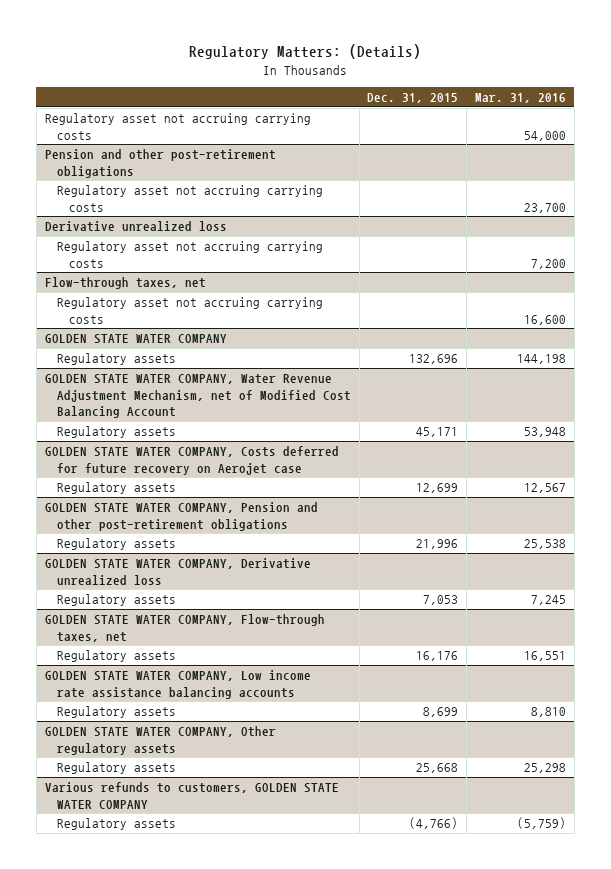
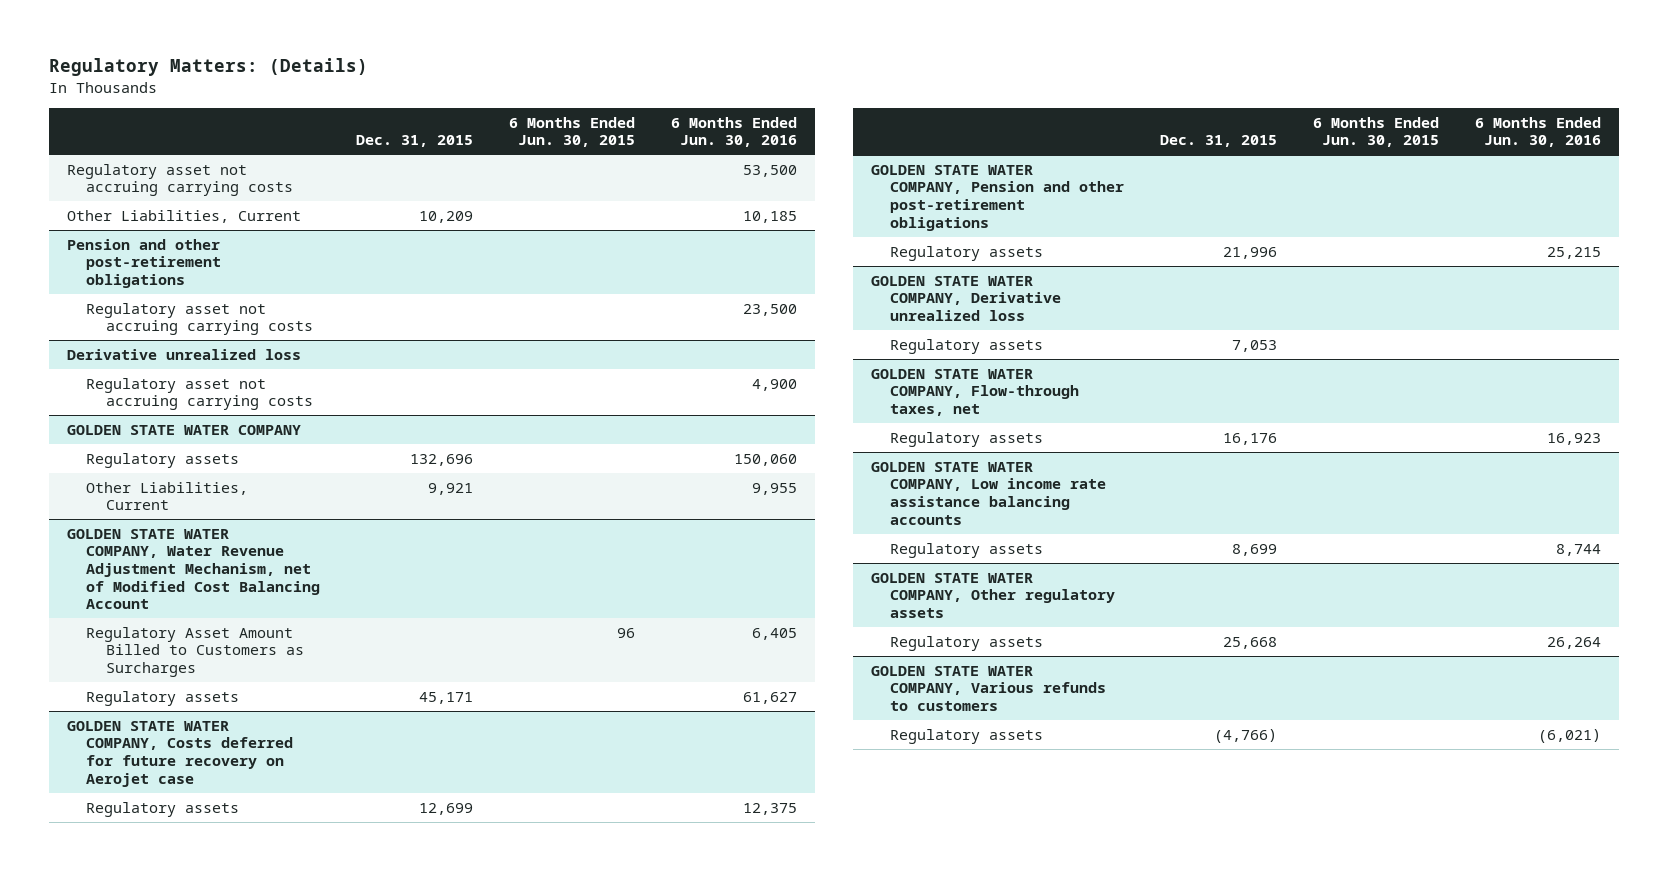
[474,92,566,103] Mar. 31, 2016 -> none
none -> [509,116,636,148] 6 Months Ended Jun. 30, 2015
none -> [671,116,798,148] 6 Months Ended Jun. 30, 2016
none -> [66,209,301,223] Other Liabilities, Current
[44,277,206,290] Flow-through taxes, net -> none
[56,297,323,324] Regulatory asset not accruing carrying costs -> none
none -> [86,481,249,511] Other Liabilities, Current
none -> [86,626,304,678] Regulatory Asset Amount Billed to Customers as Surcharges
[44,782,339,809] Various refunds to customers, GOLDEN STATE WATER COMPANY -> [870,665,1107,712] GOLDEN STATE WATER COMPANY, Various refunds to customers

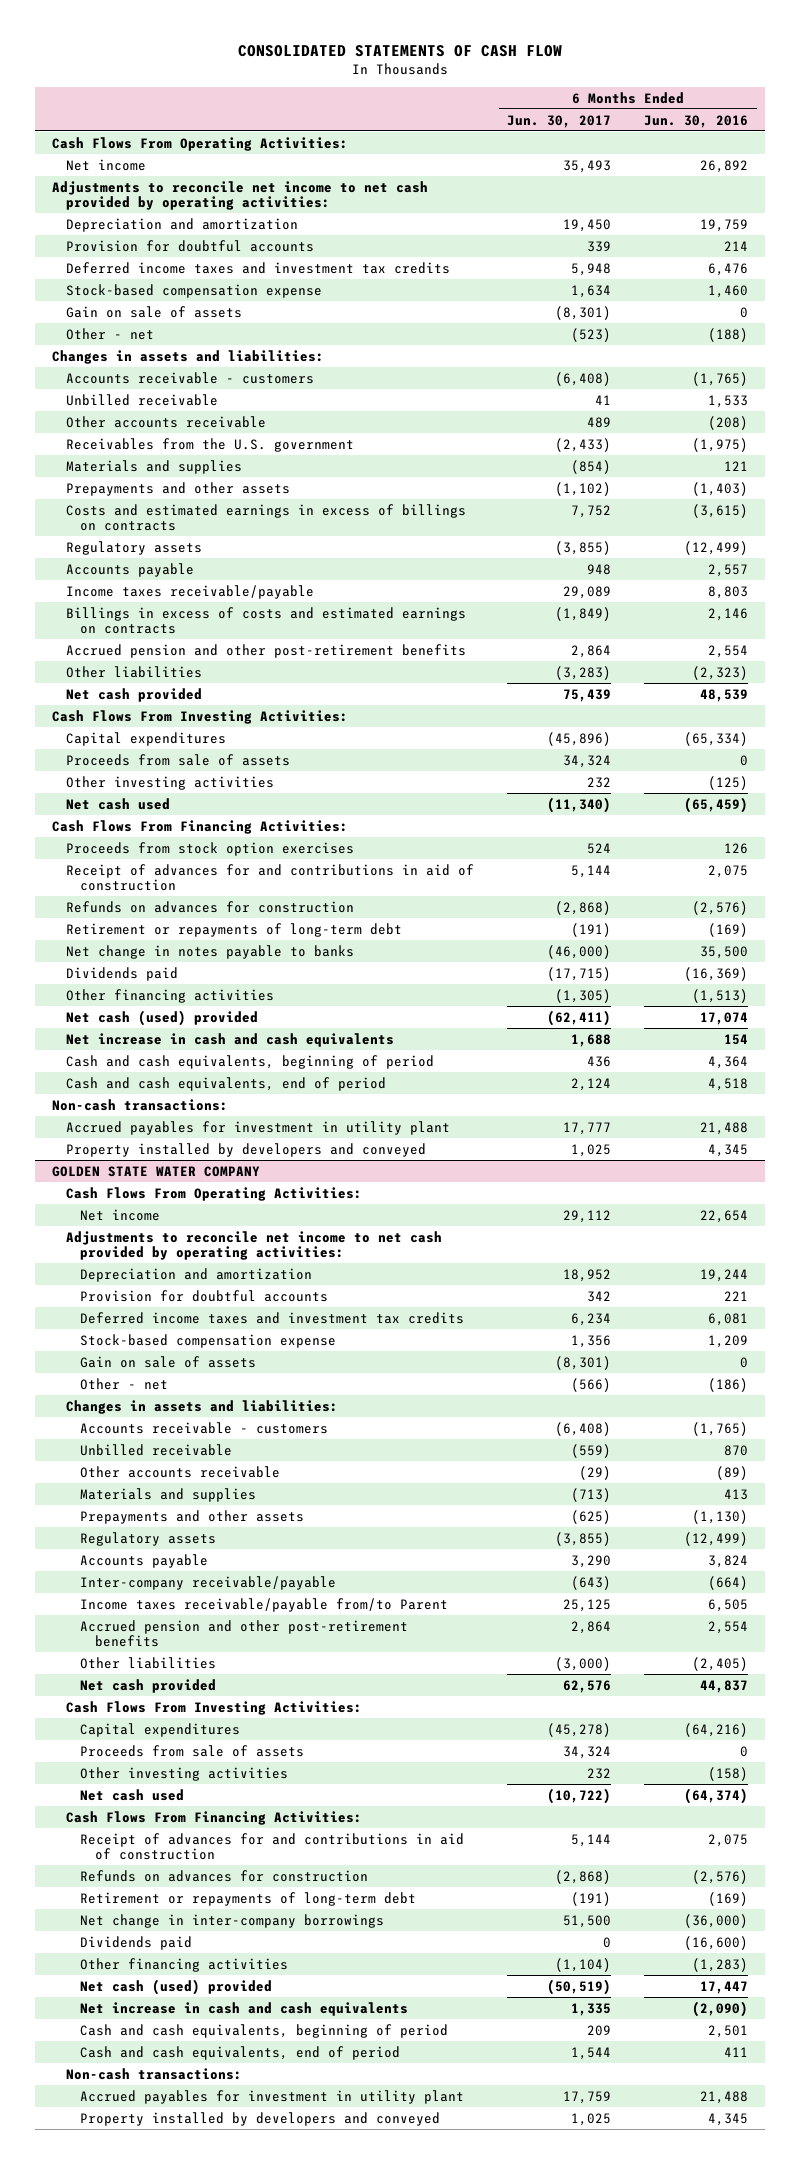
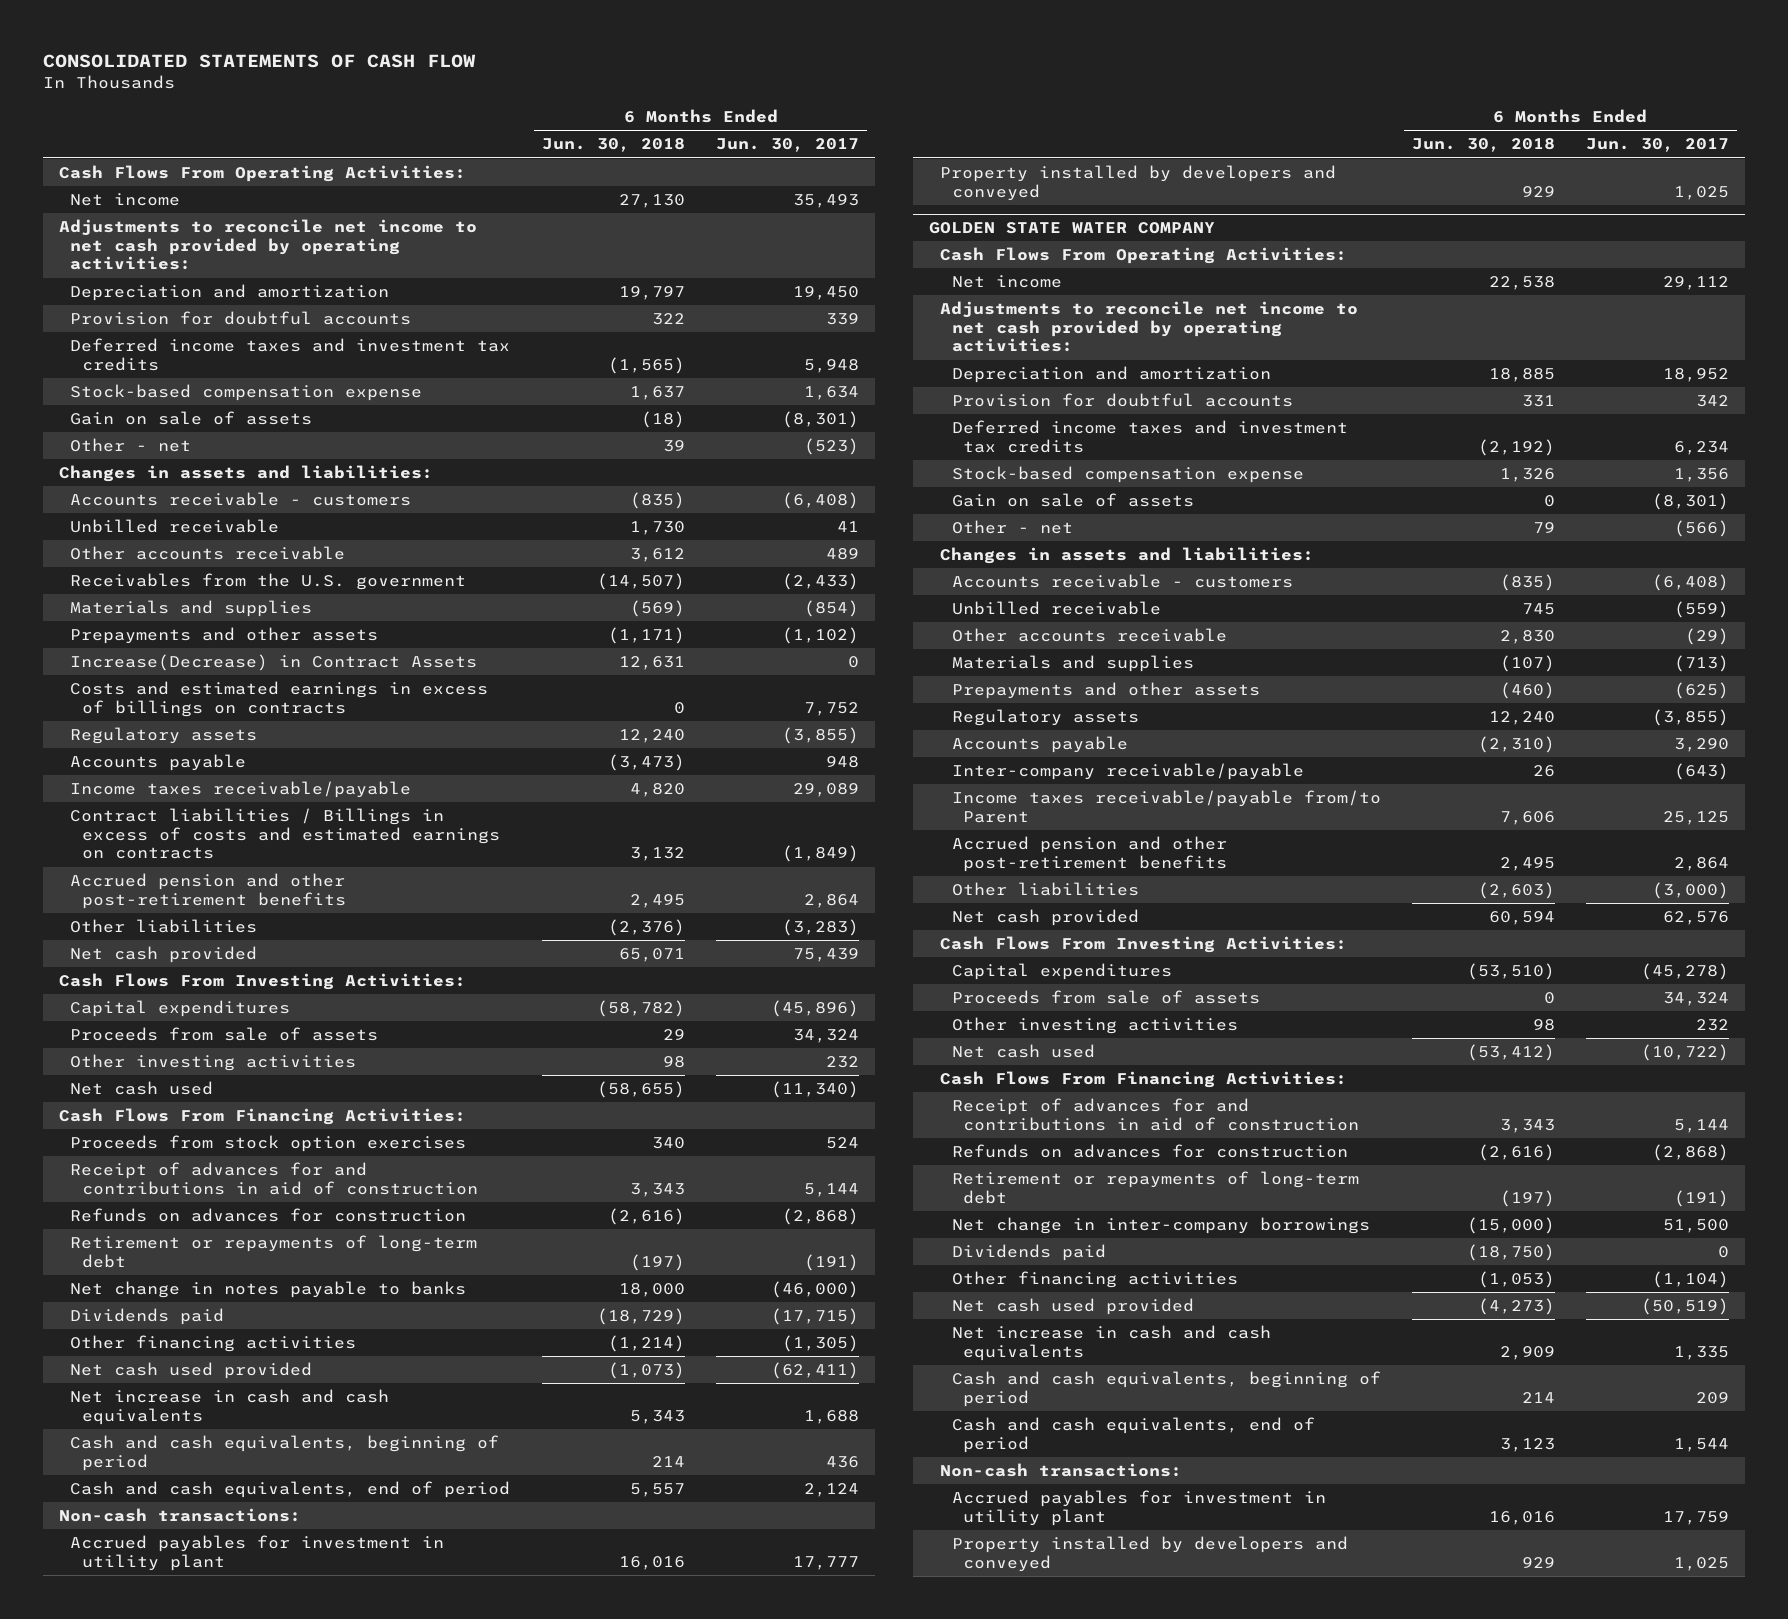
[644,114,749,128] Jun. 30, 2016 -> none
none -> [541,138,685,153] Jun. 30, 2018
none -> [70,653,478,671] Increase(Decrease) in Contract Assets
[65,606,466,635] Billings in excess of costs and estimated earnings on contracts -> [70,807,500,860] Contract liabilities / Billings in excess of costs and estimated earnings on contracts
[65,1009,258,1026] Net cash (used) provided -> [70,1361,313,1379] Net cash used provided
[80,1978,273,1995] Net cash (used) provided -> [951,1297,1194,1315] Net cash used provided

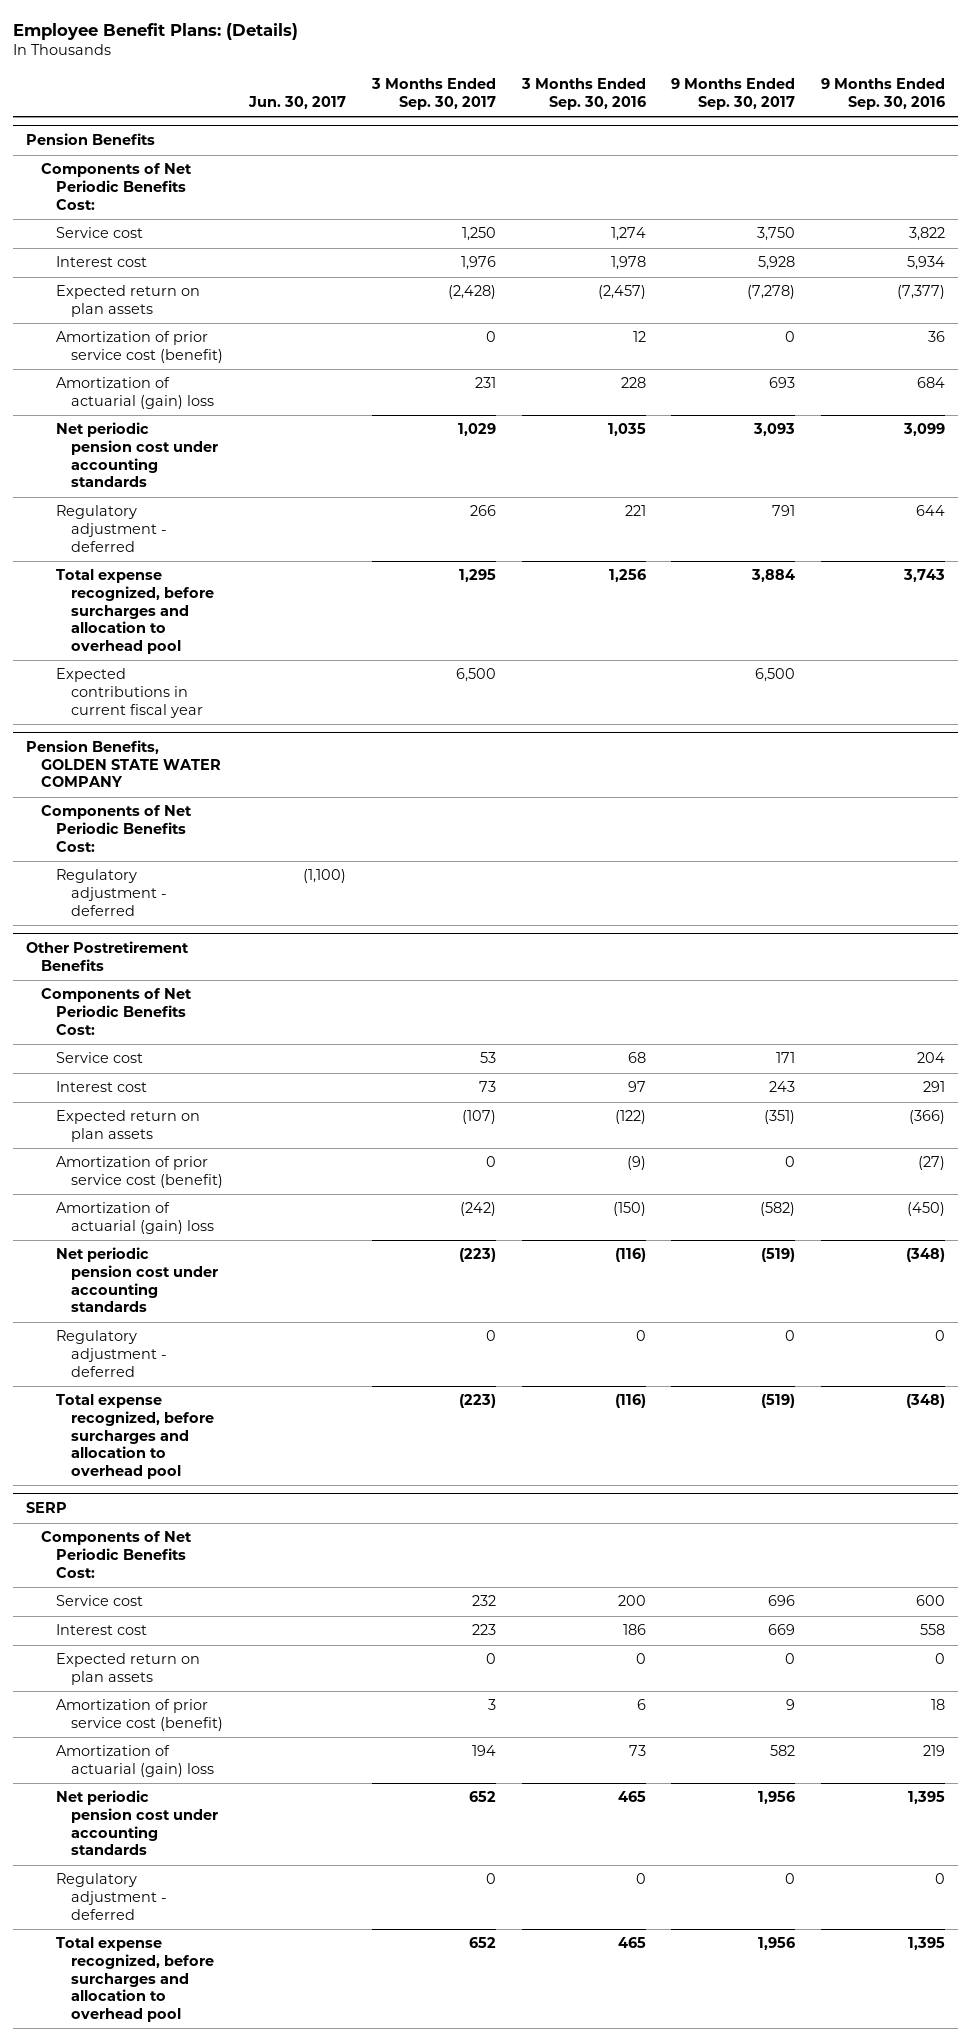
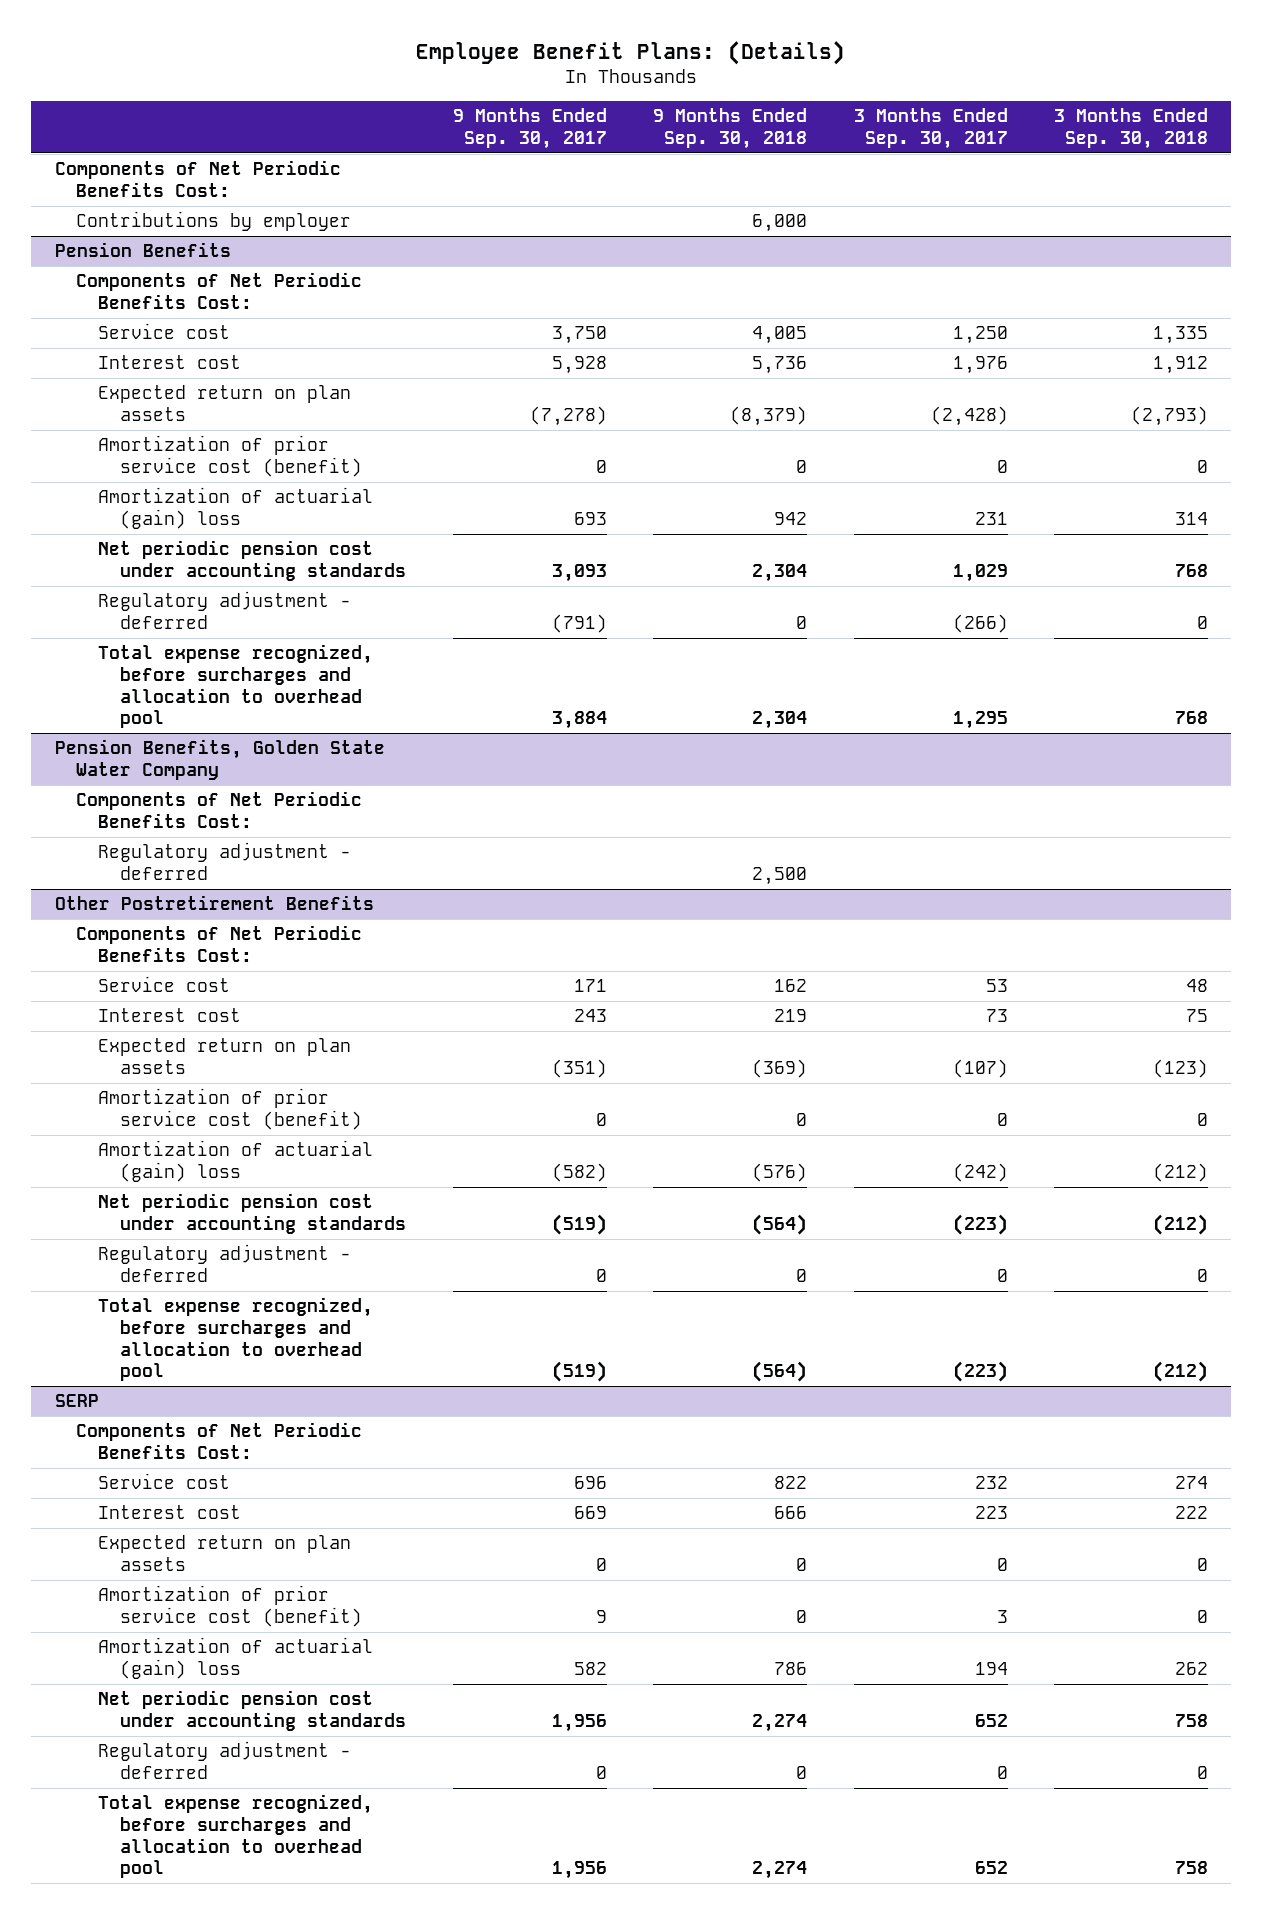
[248,95,347,109] Jun. 30, 2017 -> none
[520,78,646,110] 3 Months Ended Sep. 30, 2016 -> none
[821,78,946,110] 9 Months Ended Sep. 30, 2016 -> none
none -> [653,108,808,149] 9 Months Ended Sep. 30, 2018
none -> [1054,108,1209,149] 3 Months Ended Sep. 30, 2018
none -> [54,160,341,198] Components of Net Periodic Benefits Cost:
none -> [76,211,352,232] Contributions by employer
[469,505,496,517] 266 -> [952,614,1008,634] (266)
[772,505,796,517] 791 -> [551,614,607,634] (791)
[56,668,204,718] Expected contributions in current fiscal year -> none
[26,740,222,788] Pension Benefits, GOLDEN STATE WATER COMPANY -> [54,739,385,781] Pension Benefits, Golden State Water Company

